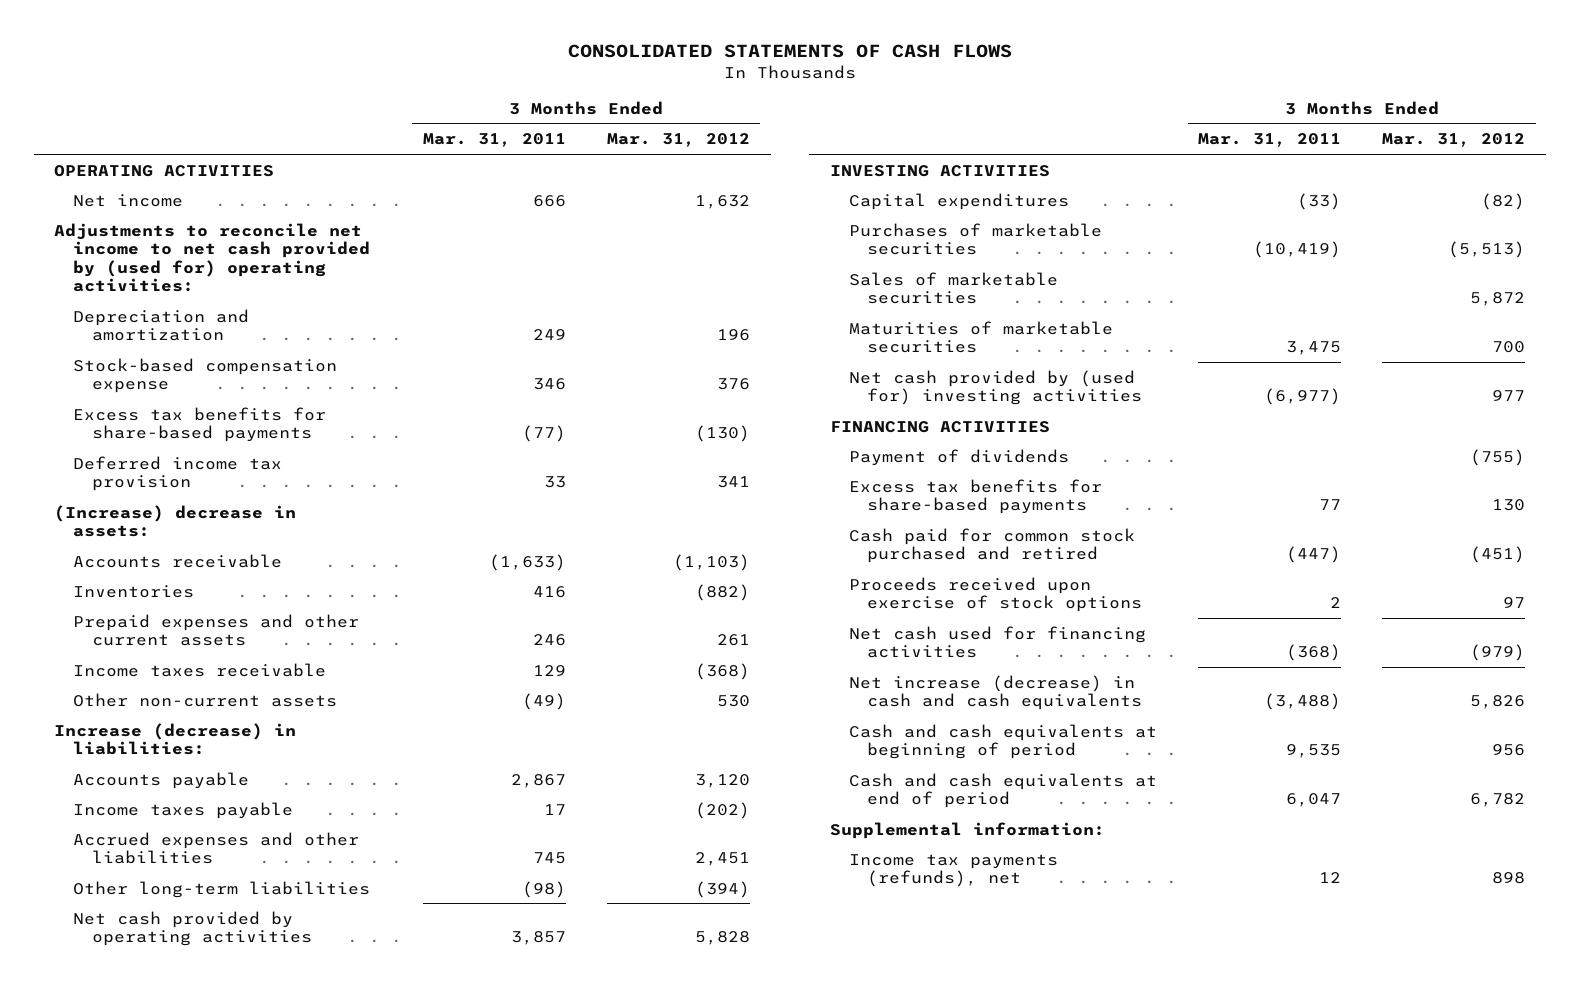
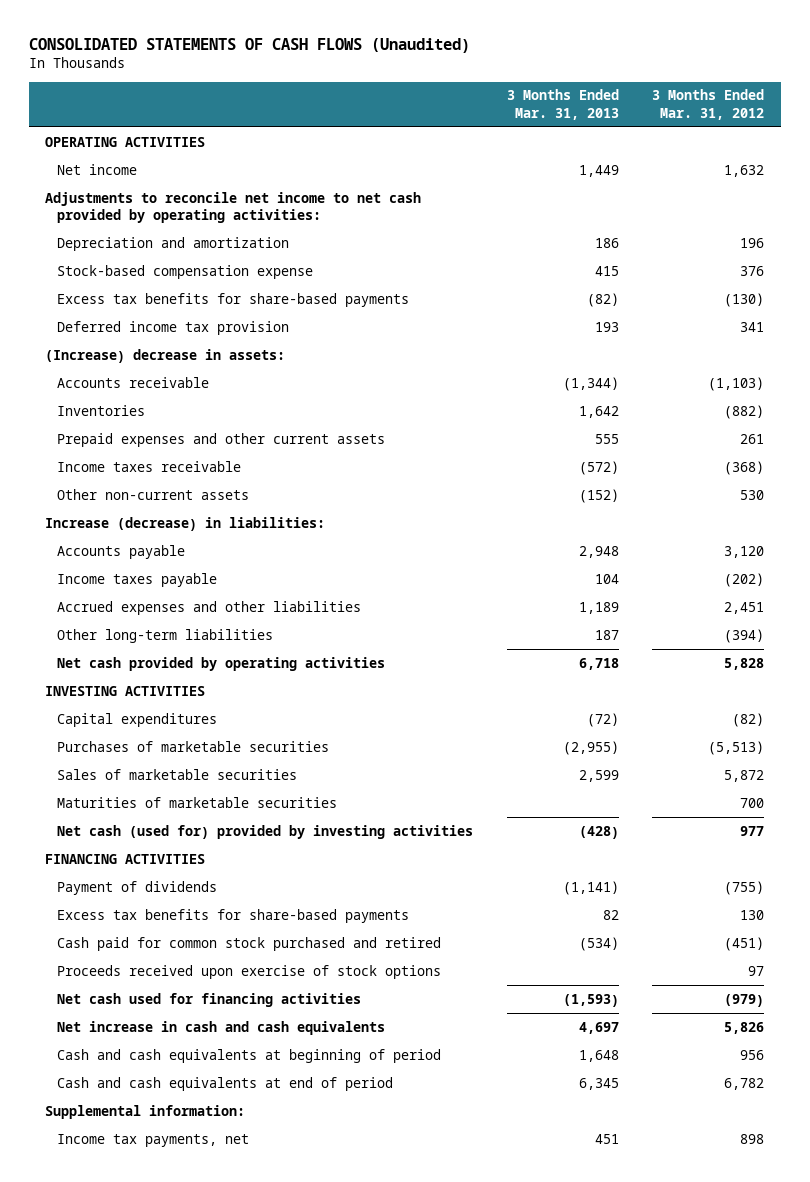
[567,44,1012,59] CONSOLIDATED STATEMENTS OF CASH FLOWS -> [28,37,470,53] CONSOLIDATED STATEMENTS OF CASH FLOWS (Unaudited)
[422,133,566,148] Mar. 31, 2011 -> none
none -> [506,89,619,120] 3 Months Ended Mar. 31, 2013
[54,222,371,293] Adjustments to reconcile net income to net cash provided by (used for) operating activities: -> [45,191,422,224] Adjustments to reconcile net income to net cash provided by operating activities:
[848,369,1143,406] Net cash provided by (used for) investing activities -> [57,824,474,839] Net cash (used for) provided by investing activities
[848,674,1143,711] Net increase (decrease) in cash and cash equivalents -> [57,1020,386,1035] Net increase in cash and cash equivalents
[848,853,1058,888] Income tax payments (refunds), net -> [57,1133,250,1147] Income tax payments, net

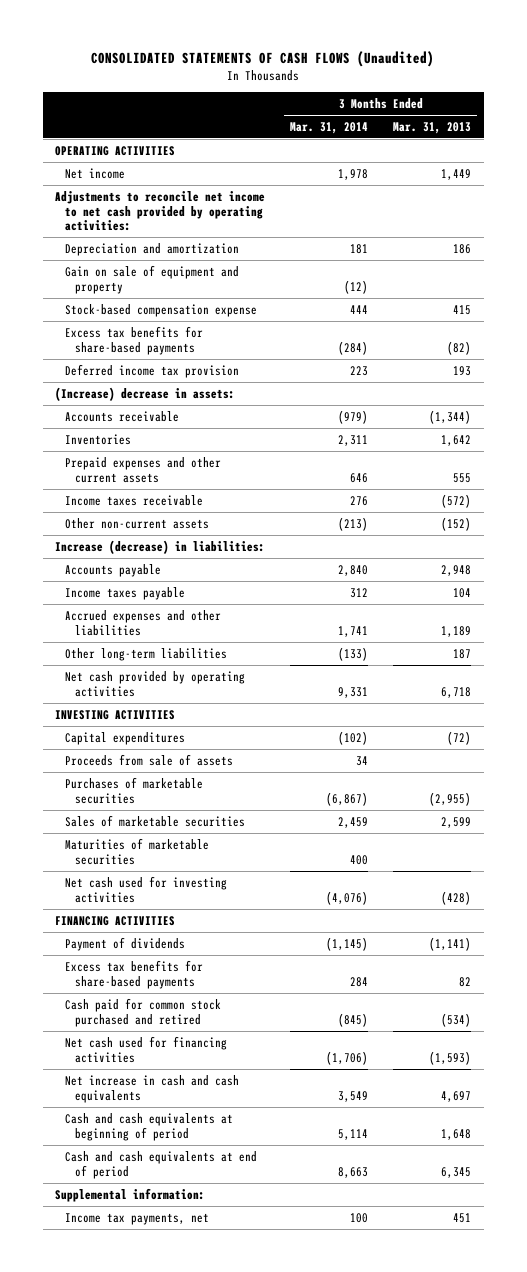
[652,89,765,120] 3 Months Ended Mar. 31, 2012 -> none
none -> [290,122,369,135] Mar. 31, 2014
none -> [65,264,240,294] Gain on sale of equipment and property
none -> [65,753,234,766] Proceeds from sale of assets
[57,824,474,839] Net cash (used for) provided by investing activities -> [65,875,228,903] Net cash used for investing activities
[57,964,442,979] Proceeds received upon exercise of stock options -> none

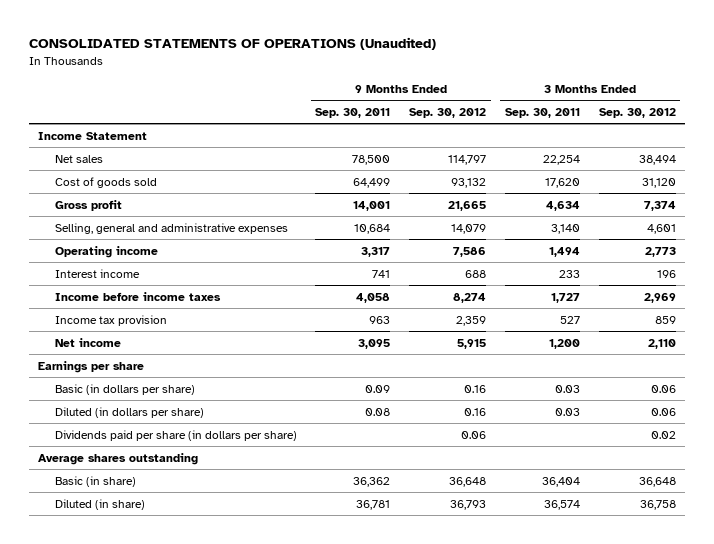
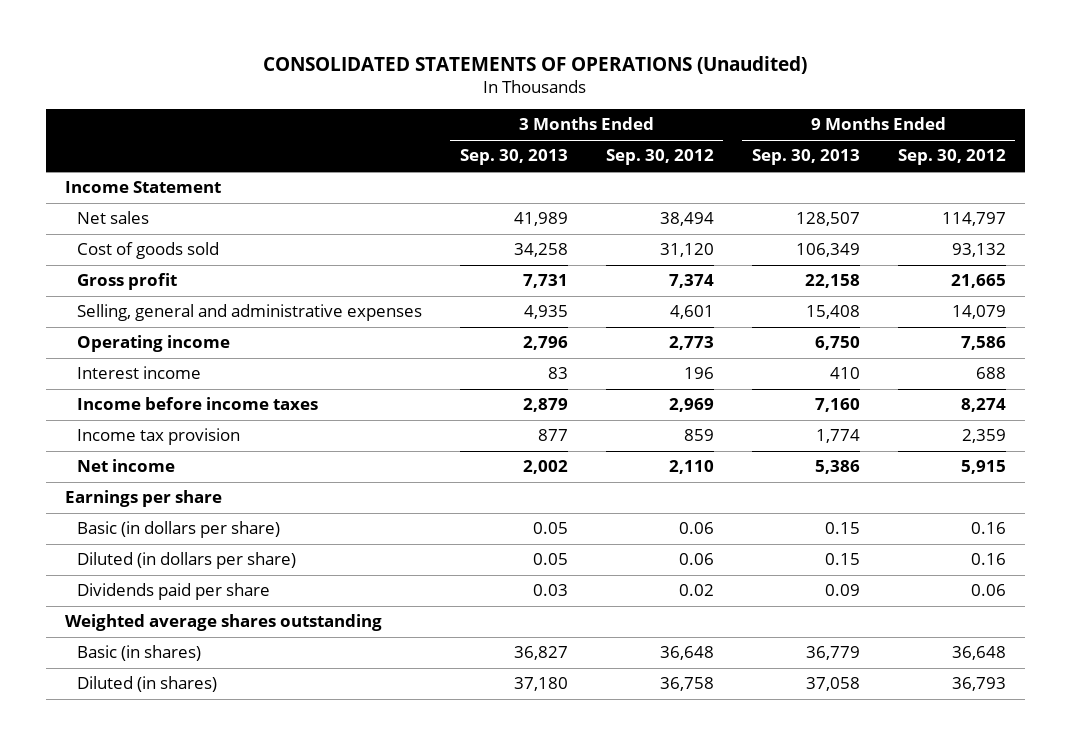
[315,108,391,119] Sep. 30, 2011 -> none
[504,108,580,119] Sep. 30, 2011 -> none
none -> [459,149,568,166] Sep. 30, 2013
none -> [751,149,860,166] Sep. 30, 2013
[54,429,297,441] Dividends paid per share (in dollars per share) -> [76,583,270,601] Dividends paid per share
[38,452,199,465] Average shares outstanding -> [64,614,382,632] Weighted average shares outstanding
[54,475,136,487] Basic (in share) -> [76,645,201,662] Basic (in shares)
[54,498,145,510] Diluted (in share) -> [76,676,217,693] Diluted (in shares)

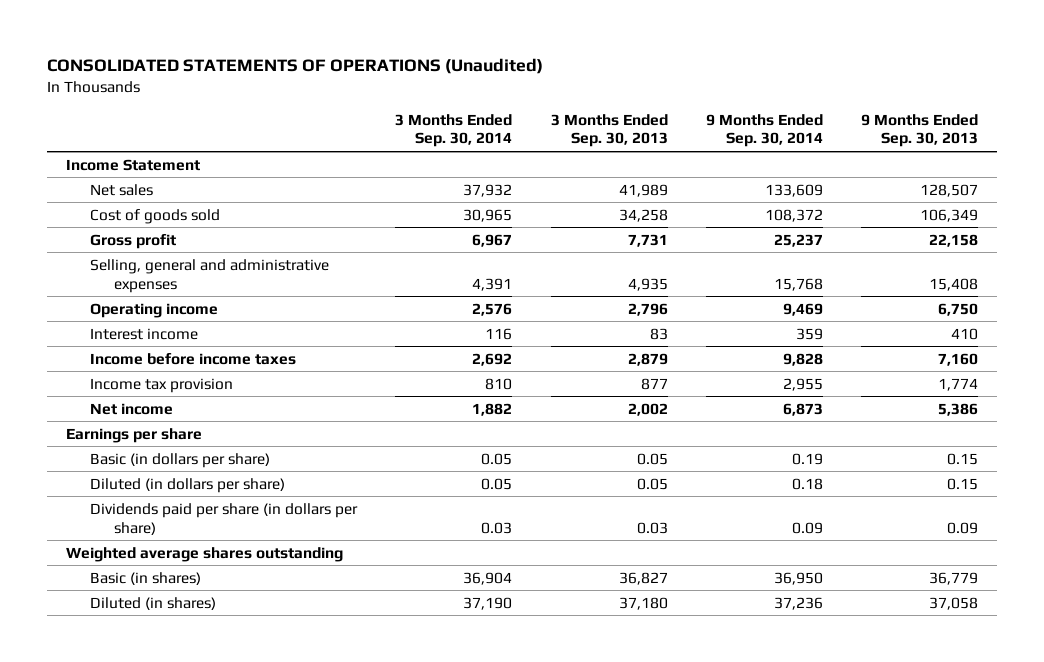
[605,149,714,166] Sep. 30, 2012 -> none
[897,149,1006,166] Sep. 30, 2012 -> none
none -> [395,113,513,148] 3 Months Ended Sep. 30, 2014
none -> [705,113,823,148] 9 Months Ended Sep. 30, 2014
[76,583,270,601] Dividends paid per share -> [90,502,359,535] Dividends paid per share (in dollars per share)

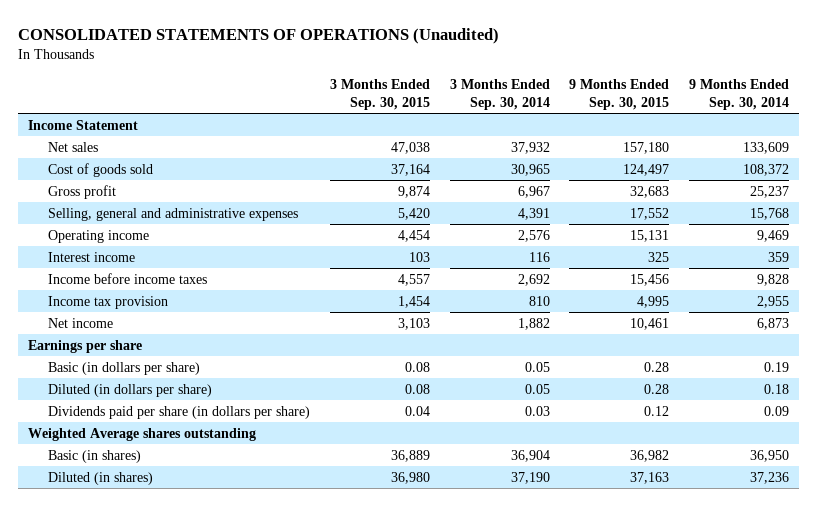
[550,113,668,148] 3 Months Ended Sep. 30, 2013 -> none
[860,113,978,148] 9 Months Ended Sep. 30, 2013 -> none
none -> [329,79,430,111] 3 Months Ended Sep. 30, 2015
none -> [569,79,670,111] 9 Months Ended Sep. 30, 2015
[66,546,344,562] Weighted average shares outstanding -> [27,427,256,441] Weighted Average shares outstanding

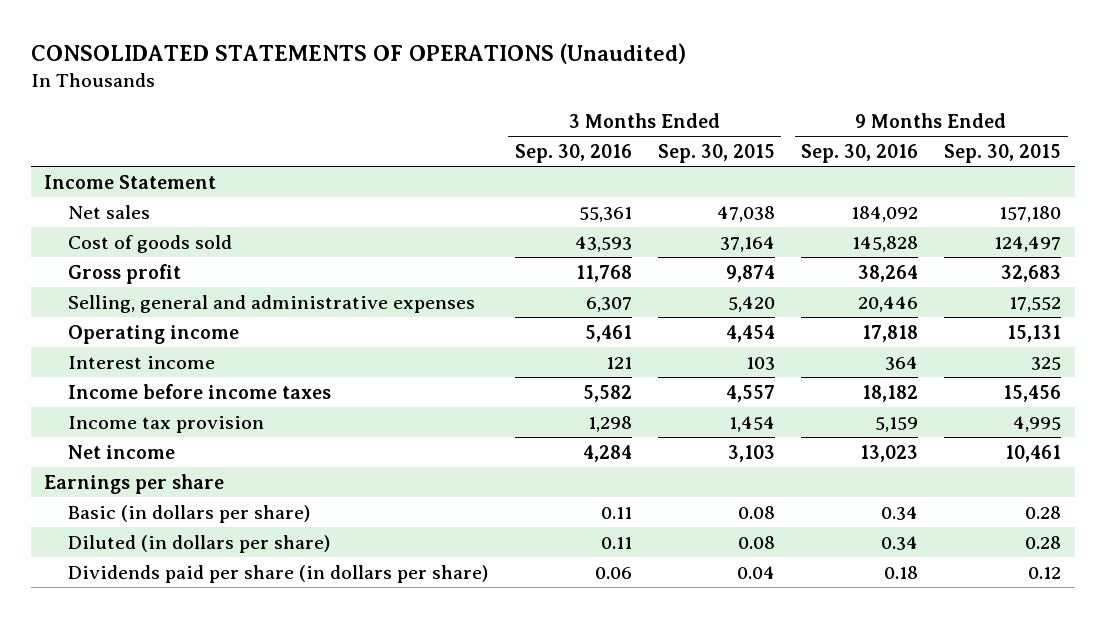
[449,79,550,111] 3 Months Ended Sep. 30, 2014 -> none
[689,79,790,111] 9 Months Ended Sep. 30, 2014 -> none
none -> [514,143,632,163] Sep. 30, 2016
none -> [801,143,919,163] Sep. 30, 2016
[27,427,256,441] Weighted Average shares outstanding -> none
[48,449,142,463] Basic (in shares) -> none
[48,471,154,485] Diluted (in shares) -> none

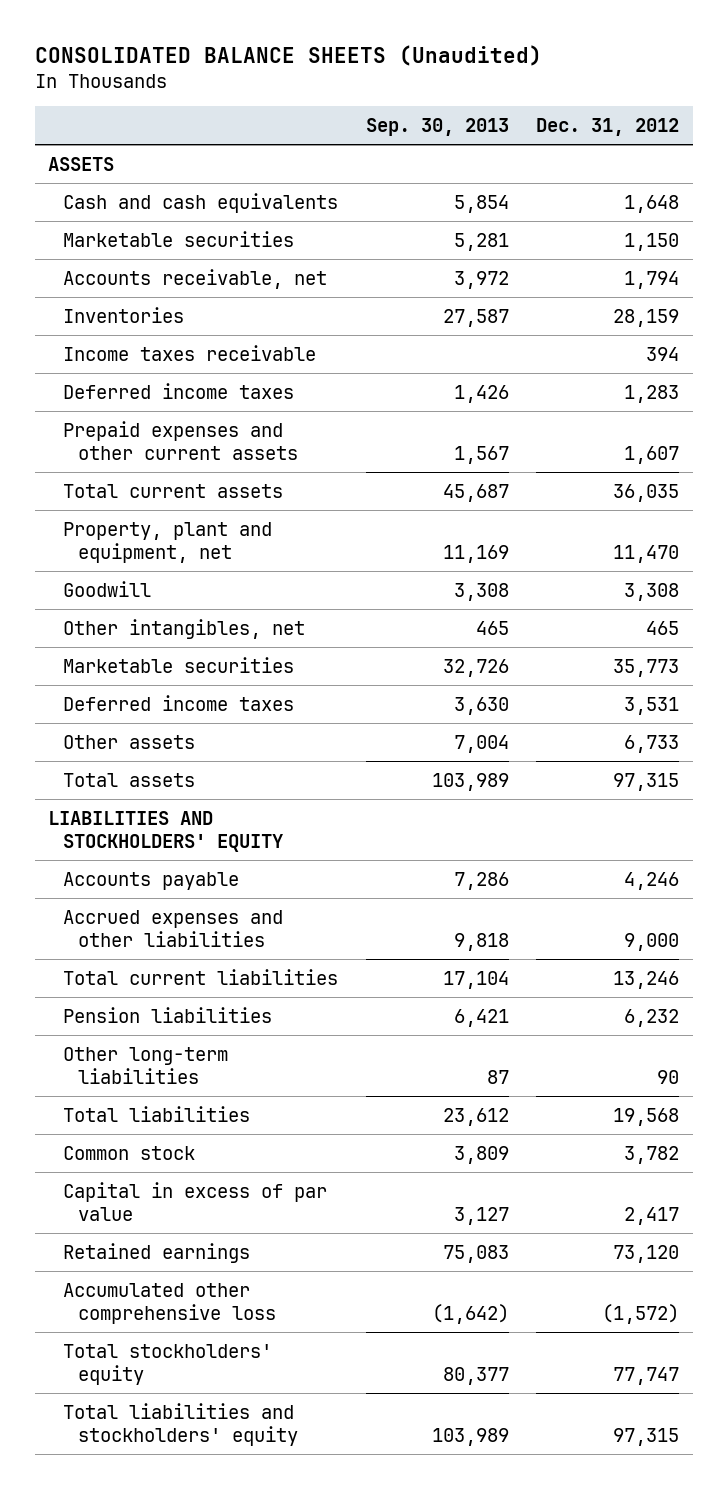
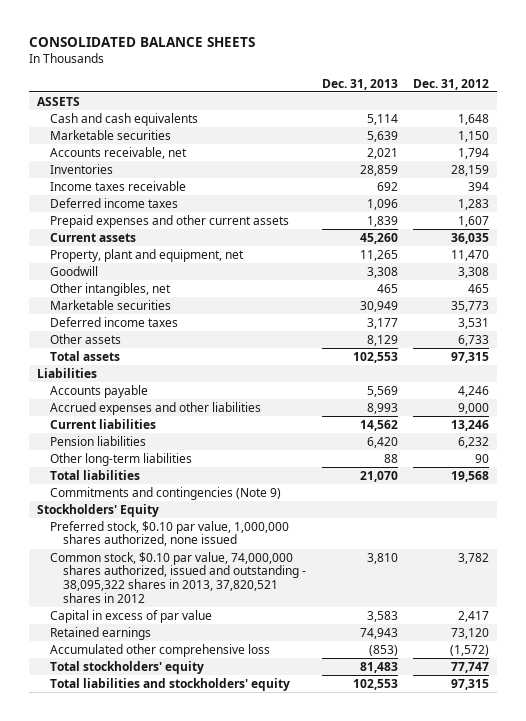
[34,45,542,67] CONSOLIDATED BALANCE SHEETS (Unaudited) -> [29,37,256,48] CONSOLIDATED BALANCE SHEETS
[365,118,509,137] Sep. 30, 2013 -> none
none -> [321,78,398,90] Dec. 31, 2013
[63,483,284,498] Total current assets -> [49,232,136,242] Current assets
[48,810,284,853] LIABILITIES AND STOCKHOLDERS' EQUITY -> none
none -> [36,367,97,378] Liabilities
[63,968,339,985] Total current liabilities -> [49,418,156,429] Current liabilities
none -> [49,486,281,500] Commitments and contingencies (Note 9)
none -> [36,503,159,517] Stockholders' Equity
none -> [49,520,289,547] Preferred stock, $0.10 par value, 1,000,000 shares authorized, none issued
[63,1145,196,1160] Common stock -> [49,551,307,603] Common stock, $0.10 par value, 74,000,000 shares authorized, issued and outstanding - 38,095,322 shares in 2013, 37,820,521 shares in 2012

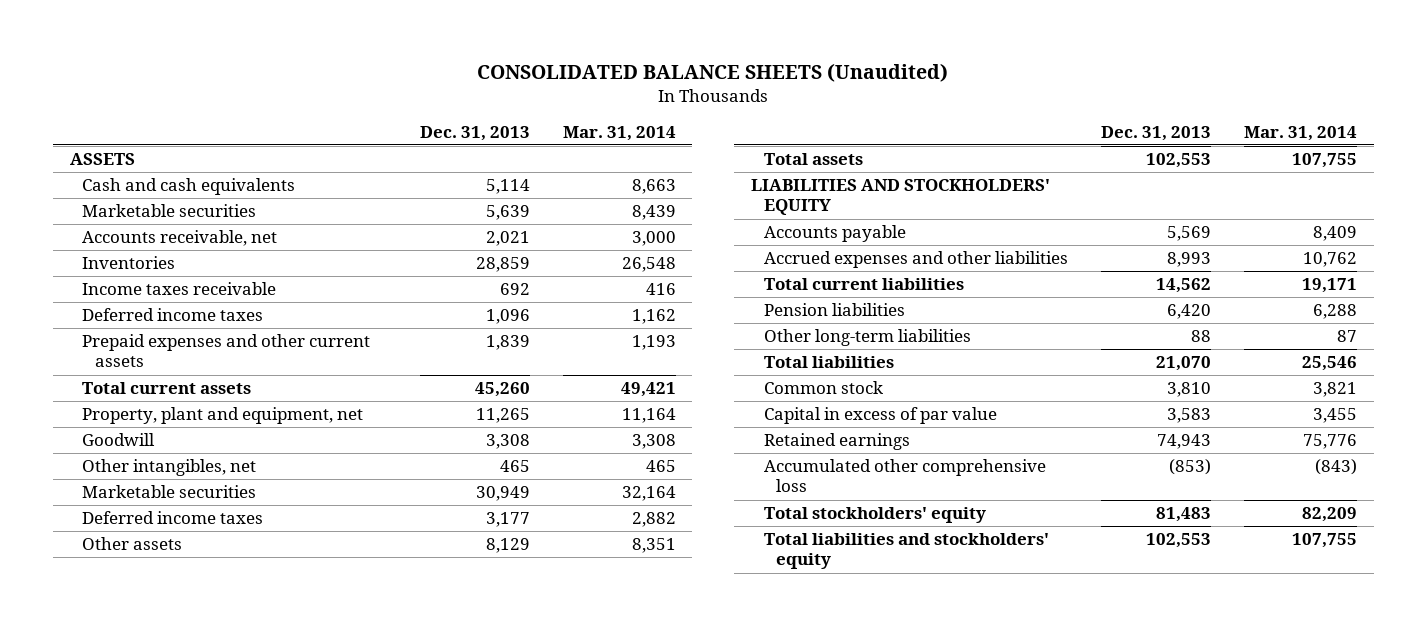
[29,37,256,48] CONSOLIDATED BALANCE SHEETS -> [477,63,949,83] CONSOLIDATED BALANCE SHEETS (Unaudited)
[413,78,490,90] Dec. 31, 2012 -> none
none -> [562,125,676,141] Mar. 31, 2014
[49,232,136,242] Current assets -> [82,382,252,395] Total current assets
[36,367,97,378] Liabilities -> none
none -> [751,179,1051,216] LIABILITIES AND STOCKHOLDERS' EQUITY
[49,418,156,429] Current liabilities -> [763,278,964,291] Total current liabilities
[49,486,281,500] Commitments and contingencies (Note 9) -> none
[36,503,159,517] Stockholders' Equity -> none
[49,520,289,547] Preferred stock, $0.10 par value, 1,000,000 shares authorized, none issued -> none
[49,551,307,603] Common stock, $0.10 par value, 74,000,000 shares authorized, issued and outstanding - 38,095,322 shares in 2013, 37,820,521 shares in 2012 -> [763,381,883,395] Common stock

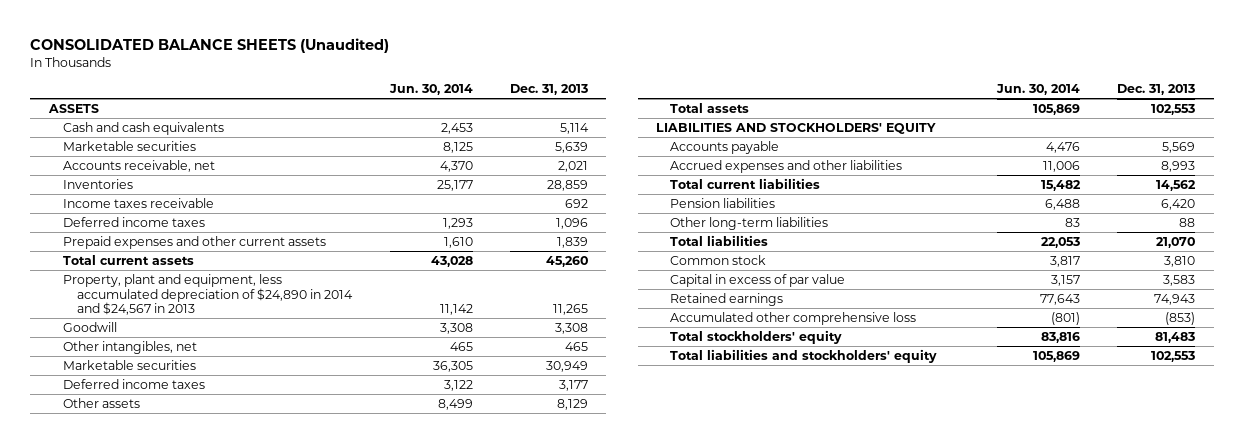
[562,125,676,141] Mar. 31, 2014 -> none
none -> [388,84,473,96] Jun. 30, 2014
[82,407,364,425] Property, plant and equipment, net -> [63,274,354,316] Property, plant and equipment, less accumulated depreciation of $24,890 in 2014 and $24,567 in 2013

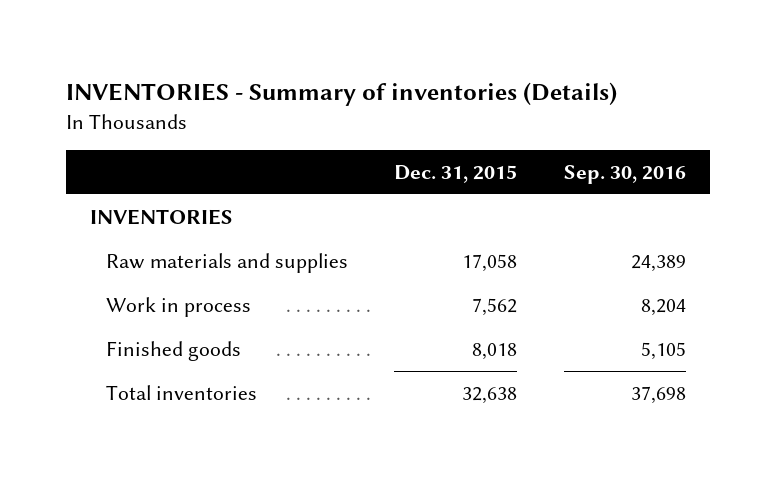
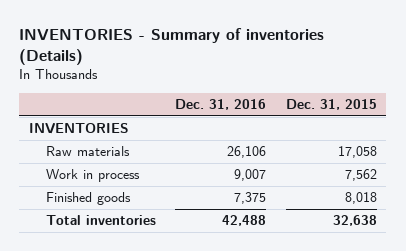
[564,164,687,184] Sep. 30, 2016 -> none
none -> [175,98,267,110] Dec. 31, 2016
[105,252,348,273] Raw materials and supplies -> [46,146,131,157] Raw materials

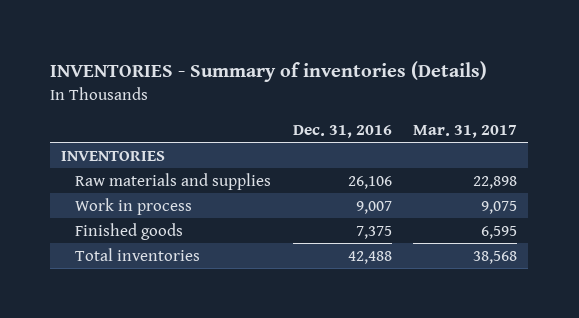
[285,98,377,110] Dec. 31, 2015 -> none
none -> [413,124,518,138] Mar. 31, 2017
[46,146,131,157] Raw materials -> [74,172,271,190] Raw materials and supplies

